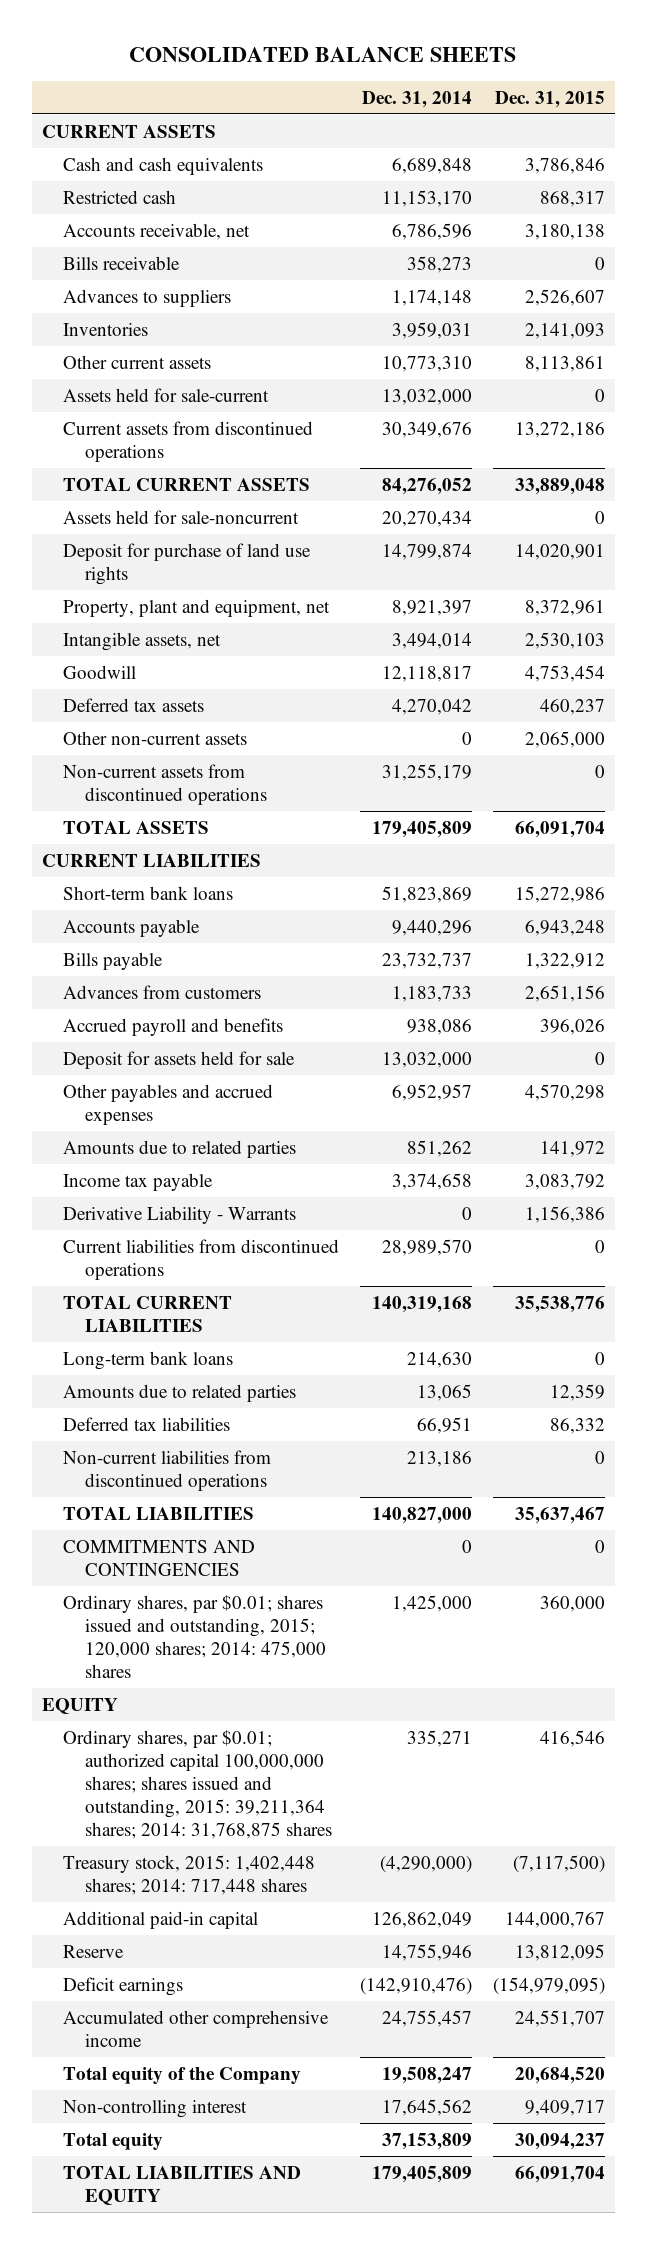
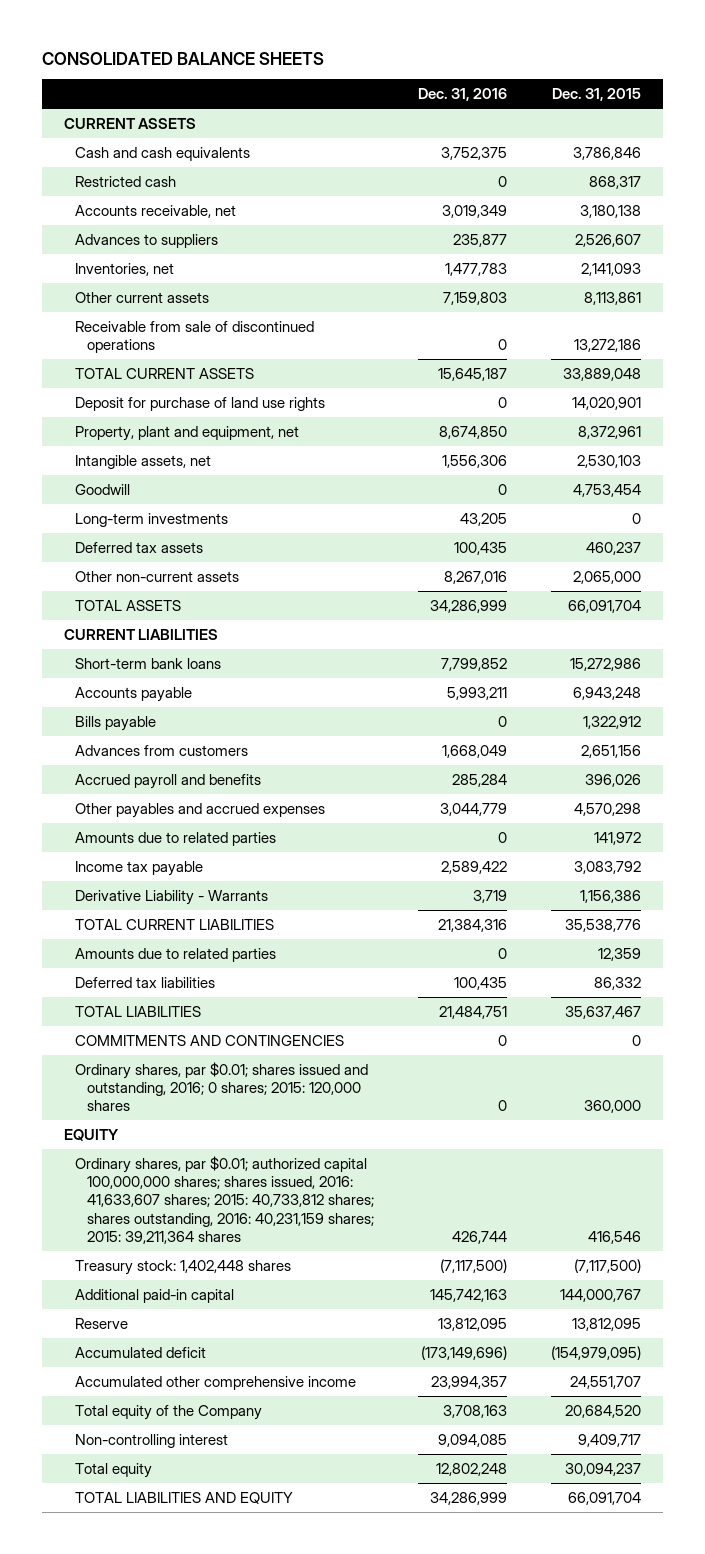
[362,90,473,108] Dec. 31, 2014 -> none
none -> [417,88,507,102] Dec. 31, 2016
[63,255,181,270] Bills receivable -> none
[63,322,149,336] Inventories -> [75,262,175,276] Inventories, net
[63,387,270,402] Assets held for sale-current -> none
[63,420,314,462] Current assets from discontinued operations -> [75,320,315,354] Receivable from sale of discontinued operations
[63,509,300,524] Assets held for sale-noncurrent -> none
none -> [75,512,229,527] Long-term investments
[63,763,267,805] Non-current assets from discontinued operations -> none
[63,1050,296,1069] Deposit for assets held for sale -> none
[63,1238,340,1280] Current liabilities from discontinued operations -> none
[63,1350,234,1370] Long-term bank loans -> none
[63,1449,272,1491] Non-current liabilities from discontinued operations -> none
[63,1594,326,1678] Ordinary shares, par $0.01; shares issued and outstanding, 2015; 120,000 shares; 2014: 475,000 shares -> [75,1061,369,1112] Ordinary shares, par $0.01; shares issued and outstanding, 2016; 0 shares; 2015: 120,000 shares
[63,1729,332,1839] Ordinary shares, par $0.01; authorized capital 100,000,000 shares; shares issued and outstanding, 2015: 39,211,364 shares; 2014: 31,768,875 shares -> [75,1155,374,1244] Ordinary shares, par $0.01; authorized capital 100,000,000 shares; shares issued, 2016: 41,633,607 shares; 2015: 40,733,812 shares; shares outstanding, 2016: 40,231,159 shares; 2015: 39,211,364 shares
[63,1854,316,1895] Treasury stock, 2015: 1,402,448 shares; 2014: 717,448 shares -> [75,1259,292,1275] Treasury stock: 1,402,448 shares
[63,1976,184,1996] Deficit earnings -> [75,1346,207,1358] Accumulated deficit

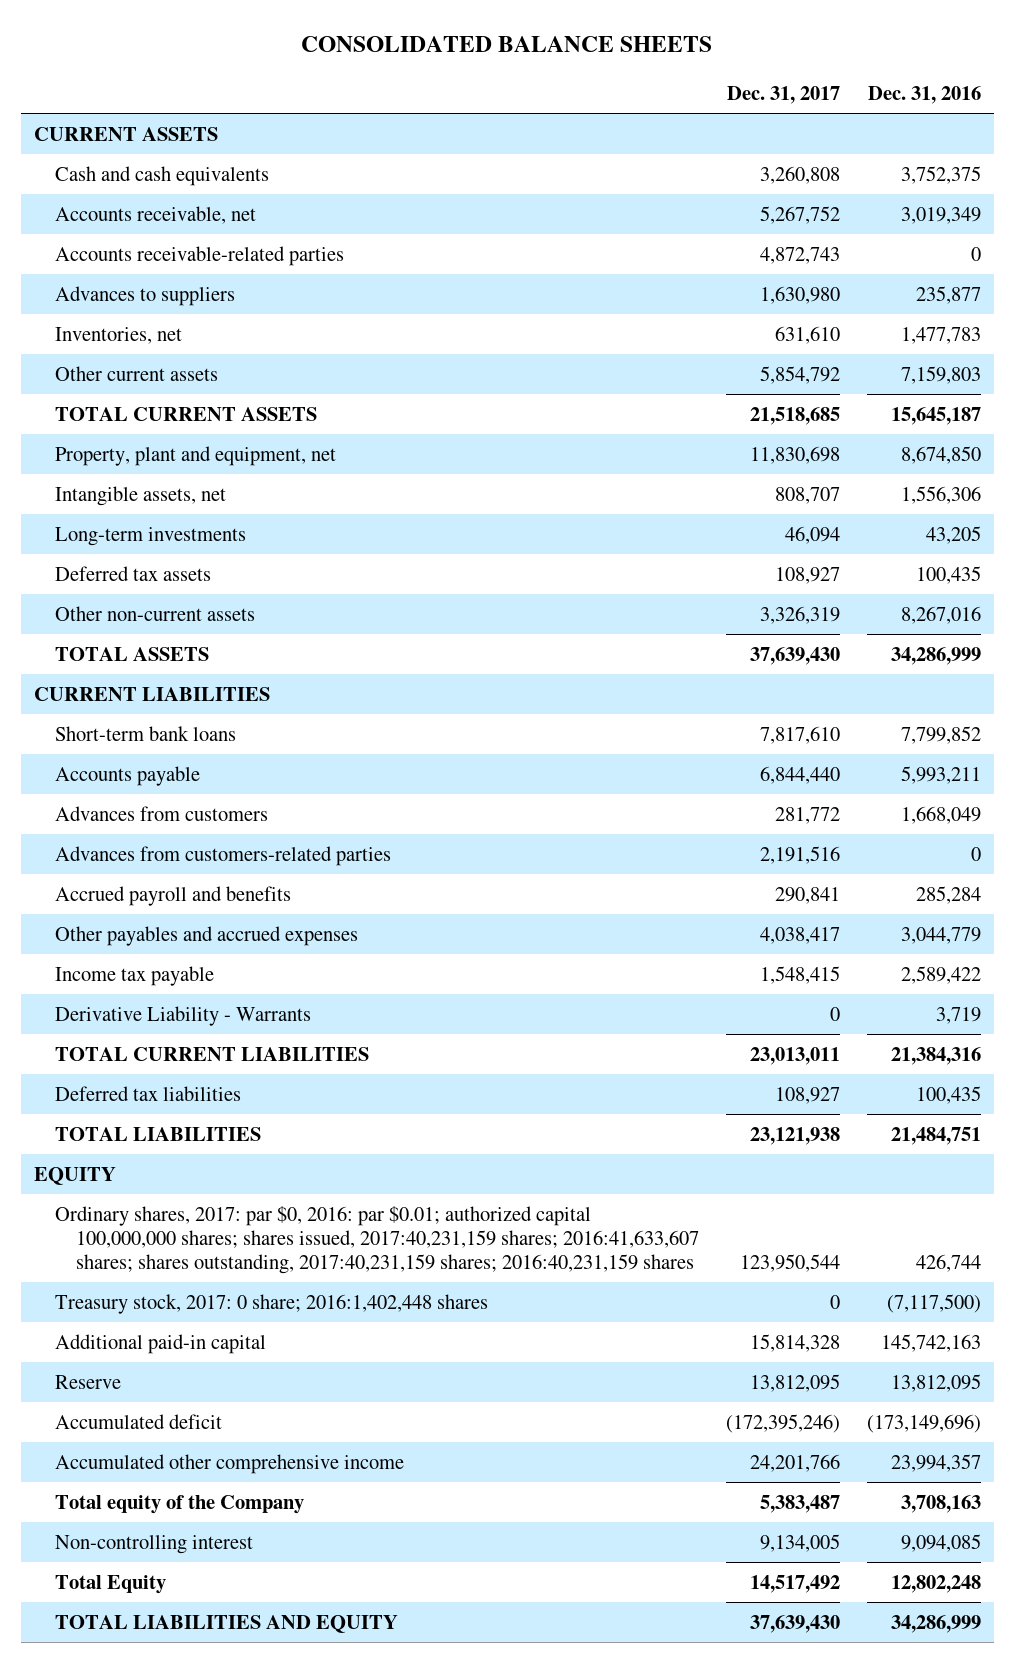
[552,88,642,102] Dec. 31, 2015 -> none
none -> [726,85,840,104] Dec. 31, 2017
[75,175,177,187] Restricted cash -> none
none -> [55,245,345,266] Accounts receivable-related parties
[75,320,315,354] Receivable from sale of discontinued operations -> none
[75,396,326,411] Deposit for purchase of land use rights -> none
[75,483,131,495] Goodwill -> none
[75,715,157,731] Bills payable -> none
none -> [55,845,392,866] Advances from customers-related parties
[75,831,277,846] Amounts due to related parties -> none
[75,947,277,962] Amounts due to related parties -> none
[75,1034,345,1046] COMMITMENTS AND CONTINGENCIES -> none
[75,1061,369,1112] Ordinary shares, par $0.01; shares issued and outstanding, 2016; 0 shares; 2015: 120,000 shares -> none
[75,1155,374,1244] Ordinary shares, par $0.01; authorized capital 100,000,000 shares; shares issued, 2016: 41,633,607 shares; 2015: 40,733,812 shares; shares outstanding, 2016: 40,231,159 shares; 2015: 39,211,364 shares -> [55,1205,700,1274] Ordinary shares, 2017: par $0, 2016: par $0.01; authorized capital 100,000,000 shares; shares issued, 2017:40,231,159 shares; 2016:41,633,607 shares; shares outstanding, 2017:40,231,159 shares; 2016:40,231,159 shares
[75,1259,292,1275] Treasury stock: 1,402,448 shares -> [55,1293,489,1314] Treasury stock, 2017: 0 share; 2016:1,402,448 shares
[75,1462,153,1478] Total equity -> [55,1574,167,1594] Total Equity

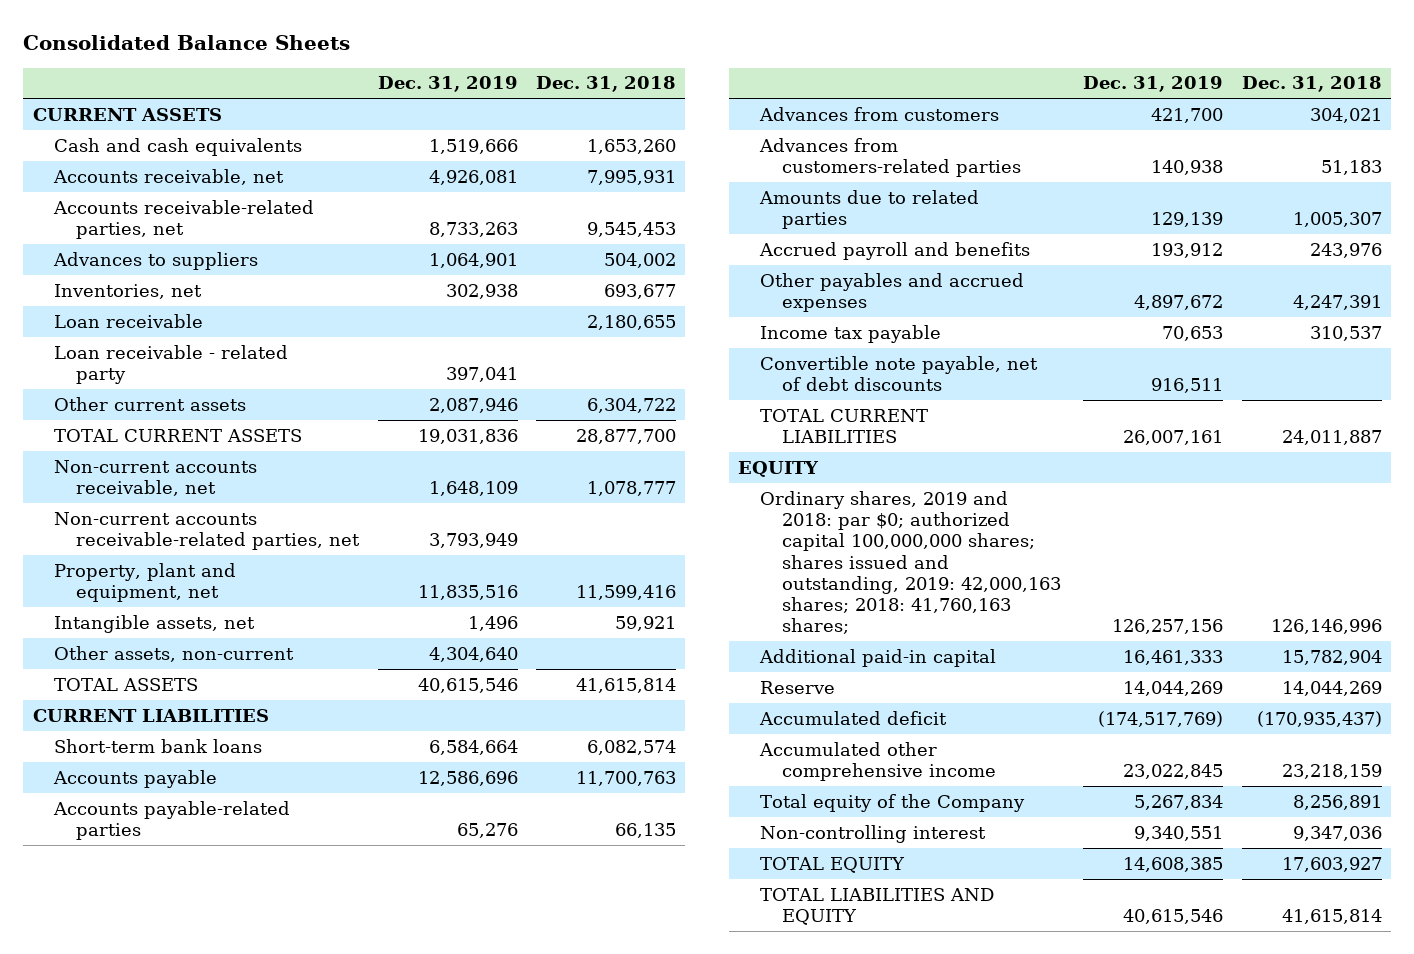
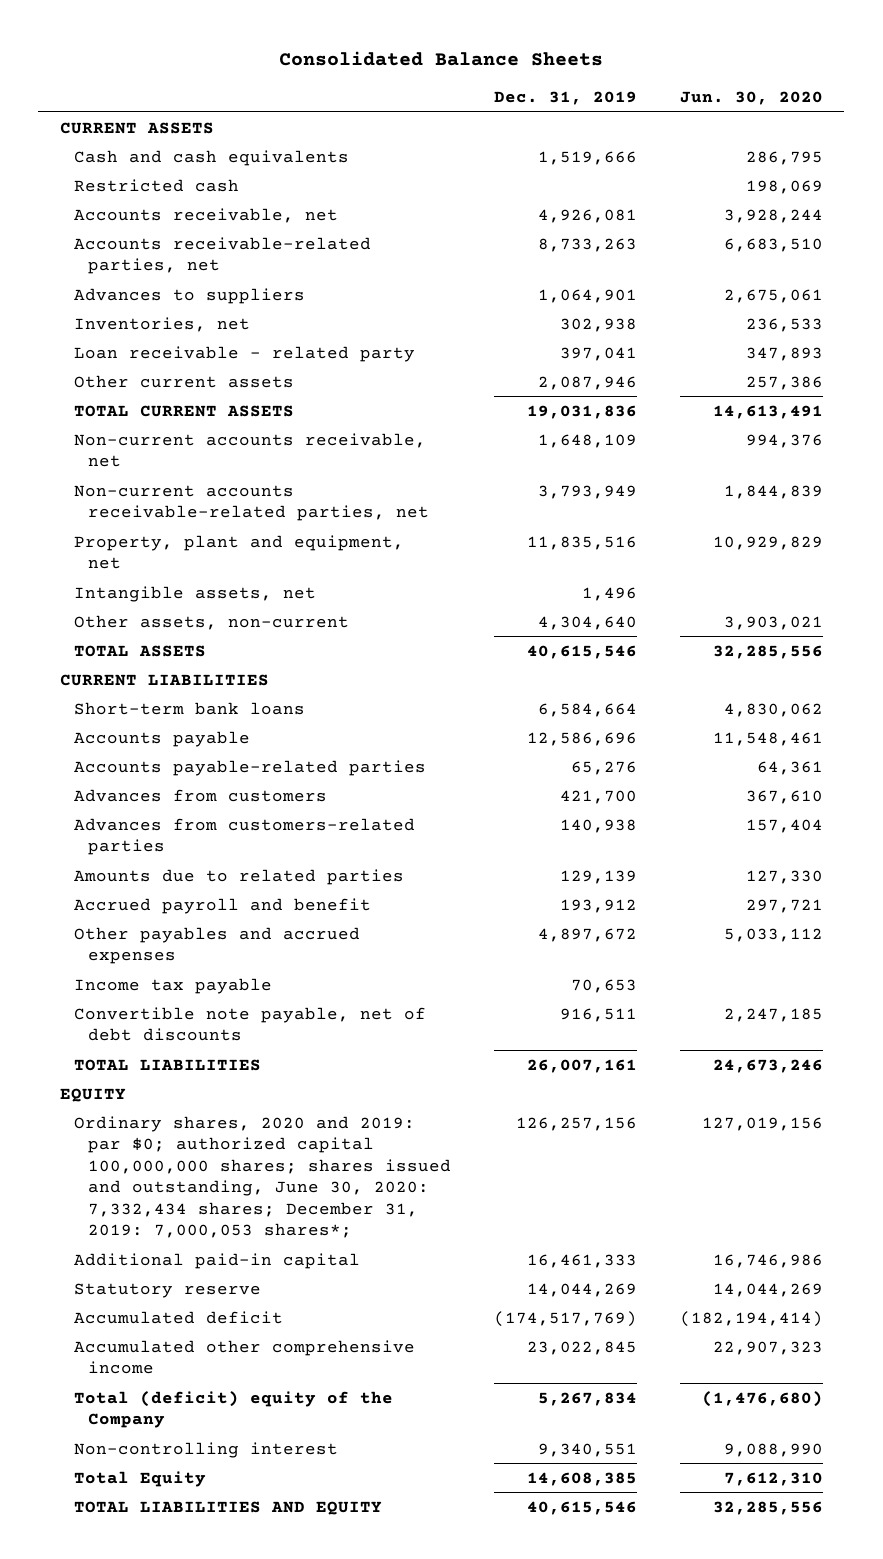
[536,76,677,93] Dec. 31, 2018 -> none
none -> [679,91,823,106] Jun. 30, 2020
none -> [74,178,240,192] Restricted cash
[54,313,204,328] Loan receivable -> none
[758,241,1030,260] Accrued payroll and benefits -> [74,897,372,914] Accrued payroll and benefit
[759,408,928,443] TOTAL CURRENT LIABILITIES -> [74,1058,262,1071] TOTAL LIABILITIES
[759,490,1061,635] Ordinary shares, 2019 and 2018: par $0; authorized capital 100,000,000 shares; shares issued and outstanding, 2019: 42,000,163 shares; 2018: 41,760,163 shares; -> [74,1115,452,1239] Ordinary shares, 2020 and 2019: par $0; authorized capital 100,000,000 shares; shares issued and outstanding, June 30, 2020: 7,332,434 shares; December 31, 2019: 7,000,053 shares*;
[759,680,835,694] Reserve -> [74,1282,262,1298] Statutory reserve
[759,793,1025,812] Total equity of the Company -> [74,1390,394,1429] Total (deficit) equity of the Company
[759,856,905,873] TOTAL EQUITY -> [74,1470,207,1487] Total Equity

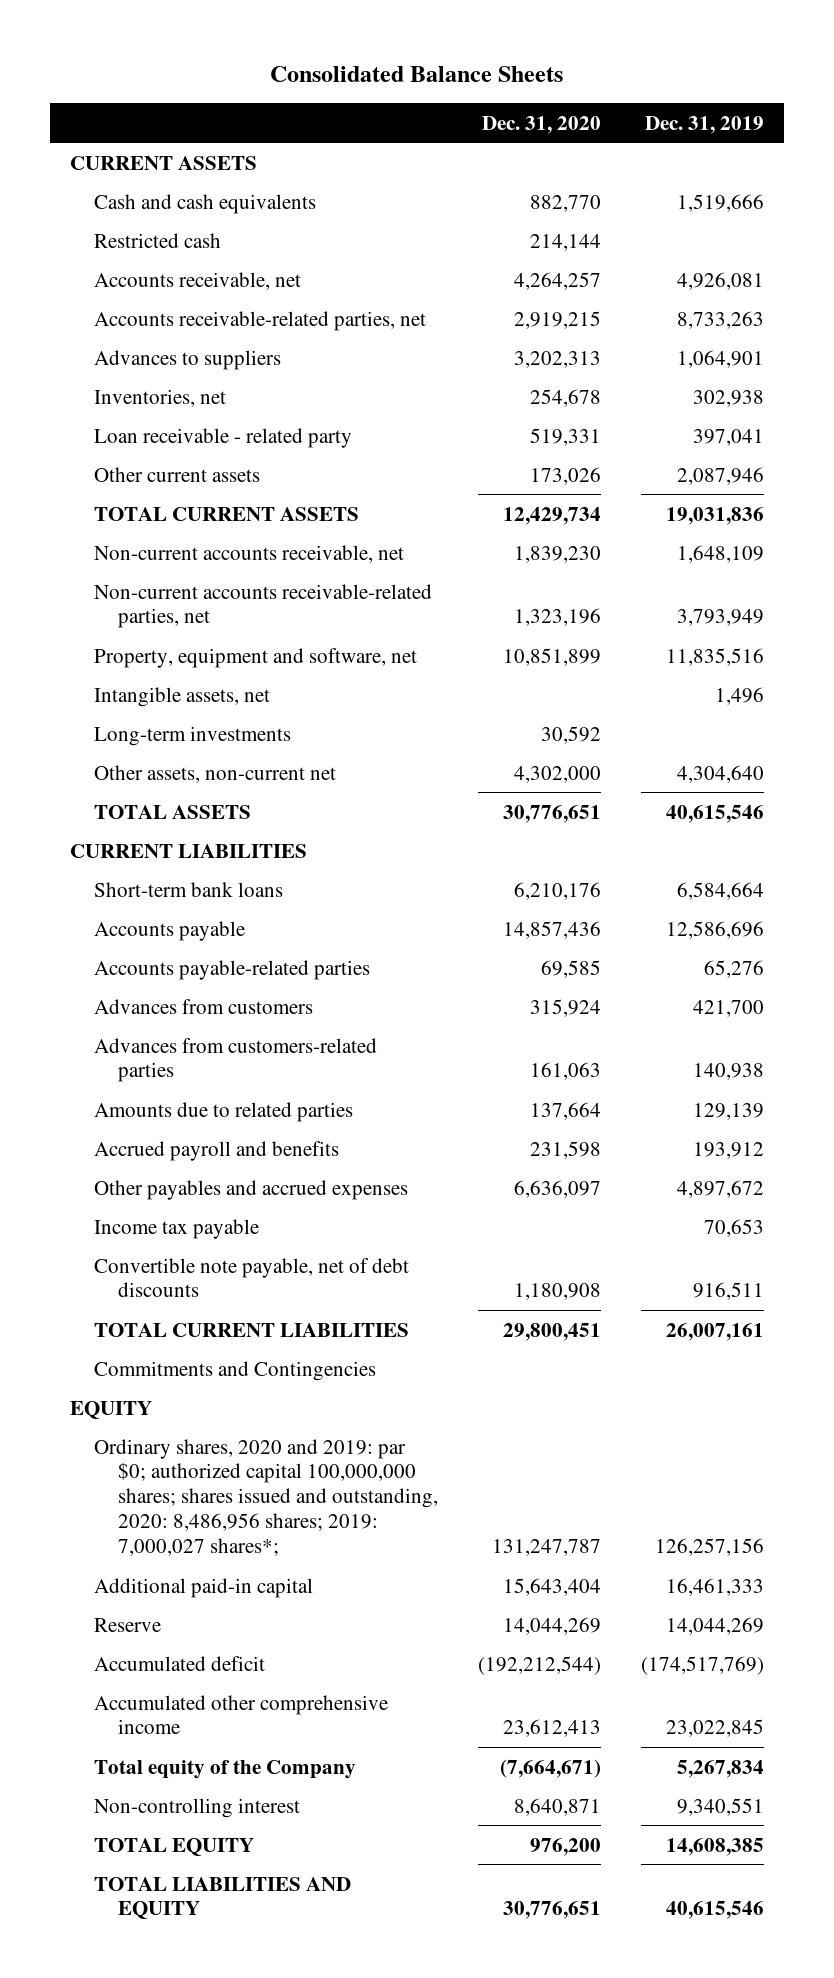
[679,91,823,106] Jun. 30, 2020 -> none
none -> [482,115,602,134] Dec. 31, 2020
[74,534,405,570] Property, plant and equipment, net -> [93,647,417,668] Property, equipment and software, net
none -> [93,725,291,746] Long-term investments
[74,614,350,630] Other assets, non-current -> [93,764,336,783] Other assets, non-current net
[74,897,372,914] Accrued payroll and benefit -> [93,1140,339,1161] Accrued payroll and benefits
[74,1058,262,1071] TOTAL LIABILITIES -> [93,1322,409,1337] TOTAL CURRENT LIABILITIES
none -> [93,1360,376,1381] Commitments and Contingencies
[74,1115,452,1239] Ordinary shares, 2020 and 2019: par $0; authorized capital 100,000,000 shares; shares issued and outstanding, June 30, 2020: 7,332,434 shares; December 31, 2019: 7,000,053 shares*; -> [93,1438,438,1556] Ordinary shares, 2020 and 2019: par $0; authorized capital 100,000,000 shares; shares issued and outstanding, 2020: 8,486,956 shares; 2019: 7,000,027 shares*;
[74,1282,262,1298] Statutory reserve -> [93,1617,161,1632] Reserve
[74,1390,394,1429] Total (deficit) equity of the Company -> [93,1759,356,1779] Total equity of the Company
[74,1470,207,1487] Total Equity -> [93,1837,254,1856] TOTAL EQUITY

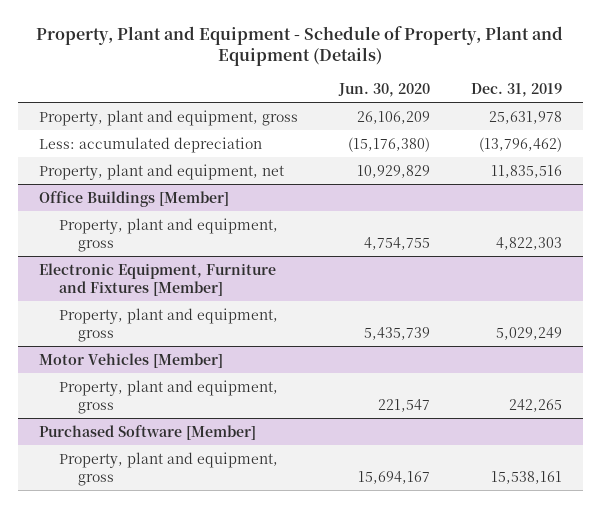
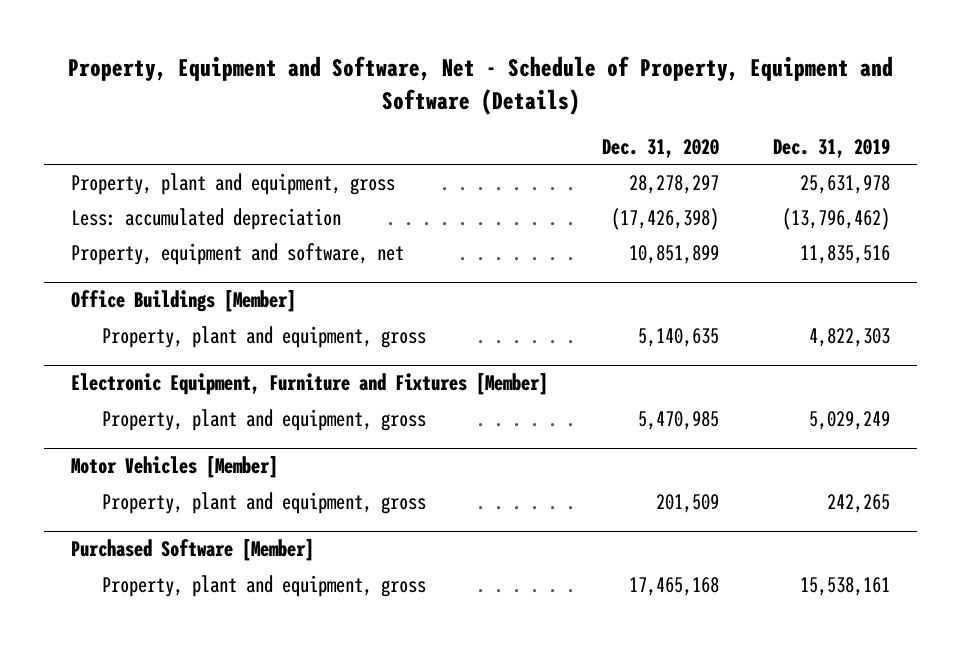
[36,25,564,67] Property, Plant and Equipment - Schedule of Property, Plant and Equipment (Details) -> [67,56,893,115] Property, Equipment and Software, Net - Schedule of Property, Equipment and Software (Details)
[337,82,430,97] Jun. 30, 2020 -> none
none -> [602,139,720,159] Dec. 31, 2020
[38,163,284,180] Property, plant and equipment, net -> [70,242,404,265] Property, equipment and software, net

